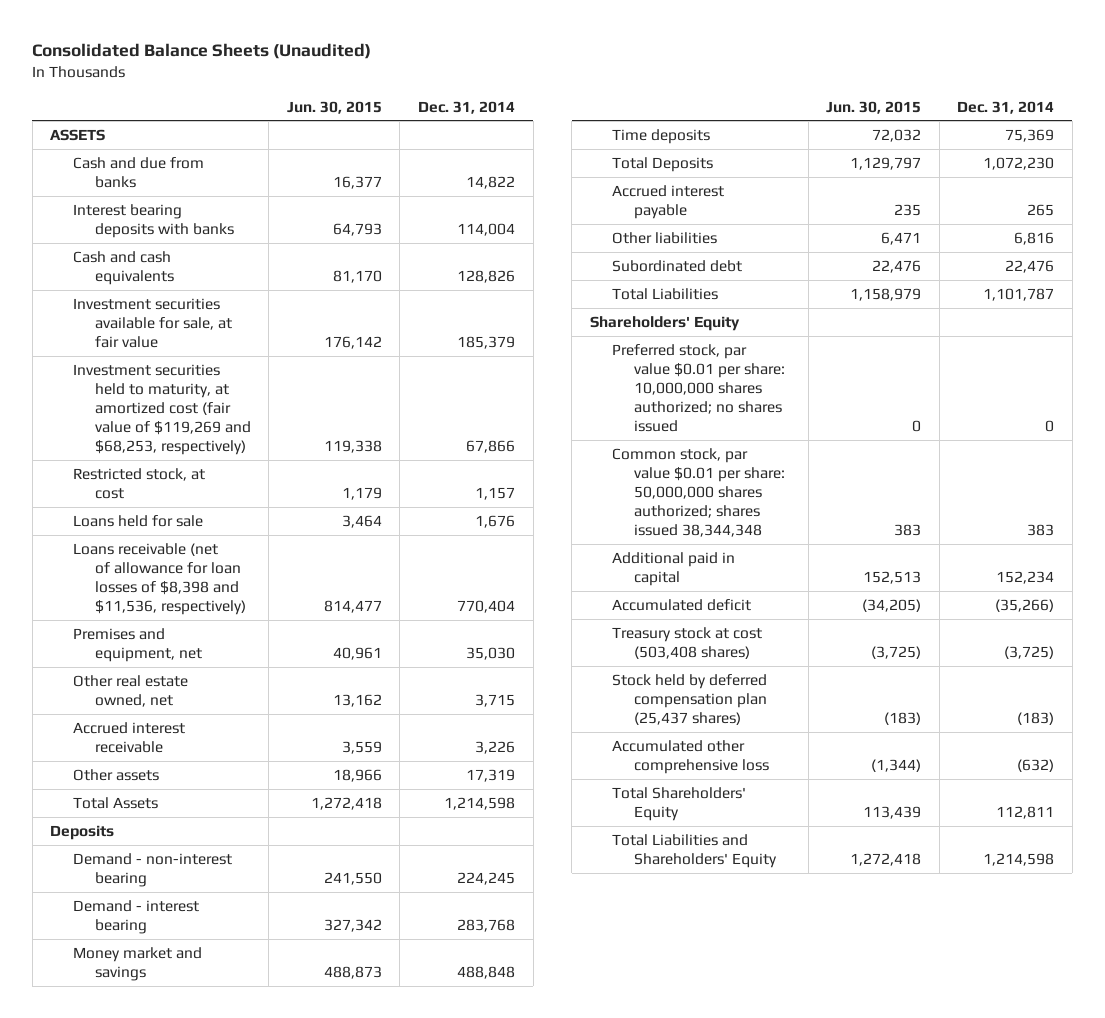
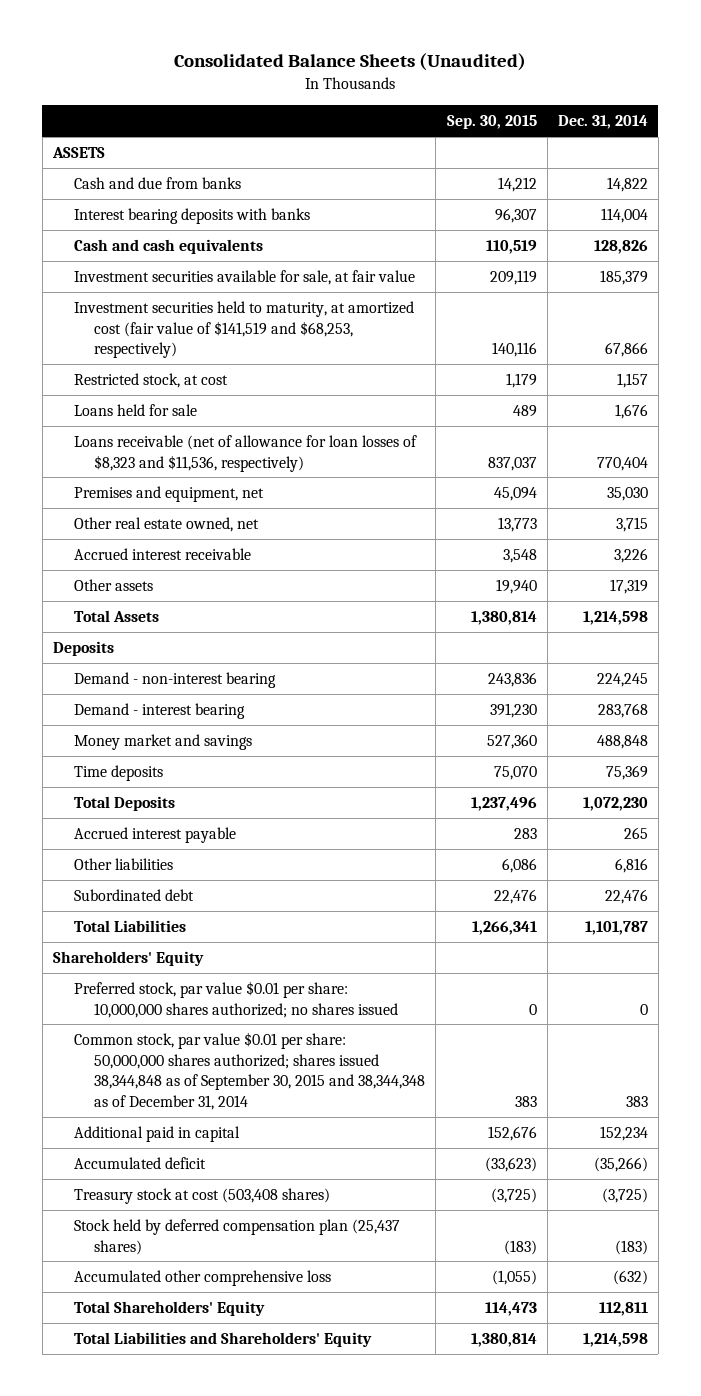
[286,100,382,114] Jun. 30, 2015 -> none
none -> [446,115,537,130] Sep. 30, 2015
[72,363,251,455] Investment securities held to maturity, at amortized cost (fair value of $119,269 and $68,253, respectively) -> [73,300,414,359] Investment securities held to maturity, at amortized cost (fair value of $141,519 and $68,253, respectively)
[72,542,246,615] Loans receivable (net of allowance for loan losses of $8,398 and $11,536, respectively) -> [73,434,417,472] Loans receivable (net of allowance for loan losses of $8,323 and $11,536, respectively)
[611,447,786,537] Common stock, par value $0.01 per share: 50,000,000 shares authorized; shares issued 38,344,348 -> [73,1031,426,1110] Common stock, par value $0.01 per share: 50,000,000 shares authorized; shares issued 38,344,848 as of September 30, 2015 and 38,344,348 as of December 31, 2014

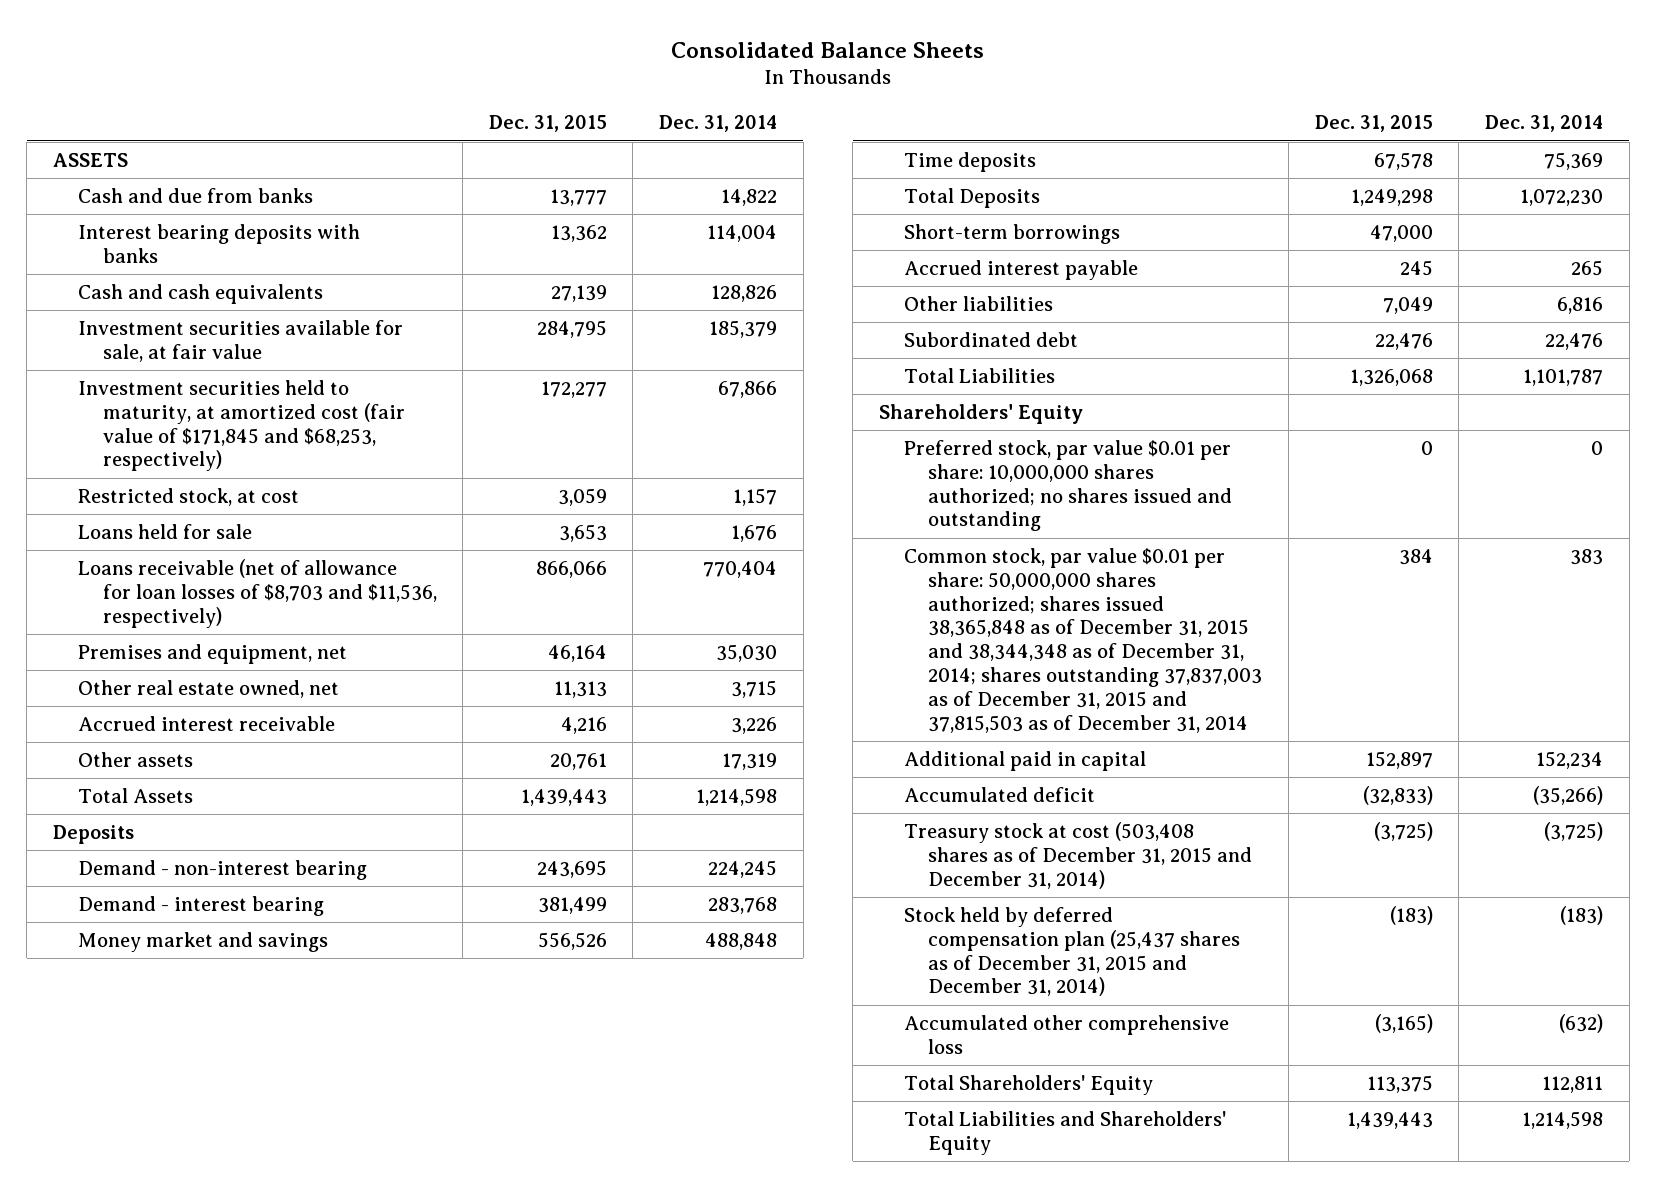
[174,53,527,72] Consolidated Balance Sheets (Unaudited) -> [670,41,984,58] Consolidated Balance Sheets
[446,115,537,130] Sep. 30, 2015 -> none
none -> [488,115,607,133] Dec. 31, 2015
[73,300,414,359] Investment securities held to maturity, at amortized cost (fair value of $141,519 and $68,253, respectively) -> [77,380,405,472] Investment securities held to maturity, at amortized cost (fair value of $171,845 and $68,253, respectively)
[73,434,417,472] Loans receivable (net of allowance for loan losses of $8,323 and $11,536, respectively) -> [77,559,437,628] Loans receivable (net of allowance for loan losses of $8,703 and $11,536, respectively)
none -> [903,224,1120,245] Short-term borrowings
[73,980,399,1018] Preferred stock, par value $0.01 per share: 10,000,000 shares authorized; no shares issued -> [903,440,1233,532] Preferred stock, par value $0.01 per share: 10,000,000 shares authorized; no shares issued and outstanding
[73,1031,426,1110] Common stock, par value $0.01 per share: 50,000,000 shares authorized; shares issued 38,344,848 as of September 30, 2015 and 38,344,348 as of December 31, 2014 -> [903,548,1263,733] Common stock, par value $0.01 per share: 50,000,000 shares authorized; shares issued 38,365,848 as of December 31, 2015 and 38,344,348 as of December 31, 2014; shares outstanding 37,837,003 as of December 31, 2015 and 37,815,503 as of December 31, 2014
[73,1187,330,1204] Treasury stock at cost (503,408 shares) -> [903,822,1253,889] Treasury stock at cost (503,408 shares as of December 31, 2015 and December 31, 2014)
[73,1218,400,1255] Stock held by deferred compensation plan (25,437 shares) -> [903,907,1241,997] Stock held by deferred compensation plan (25,437 shares as of December 31, 2015 and December 31, 2014)

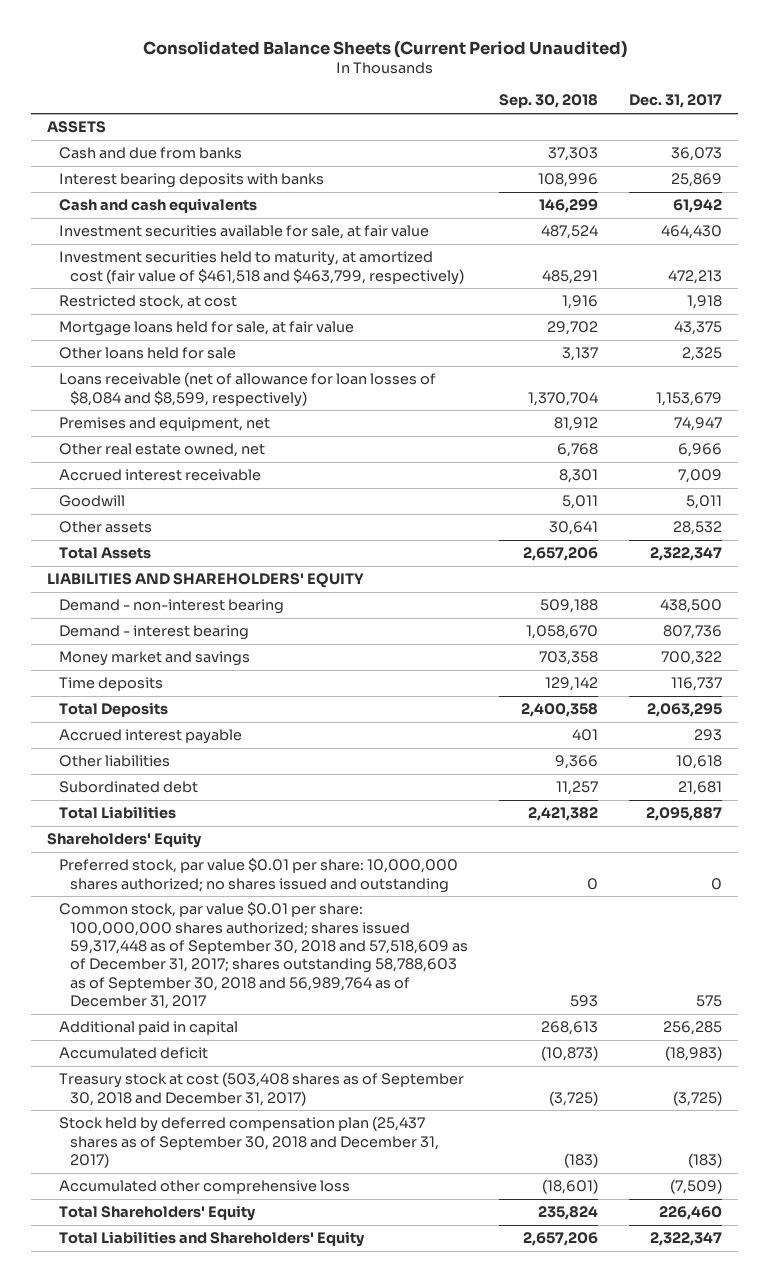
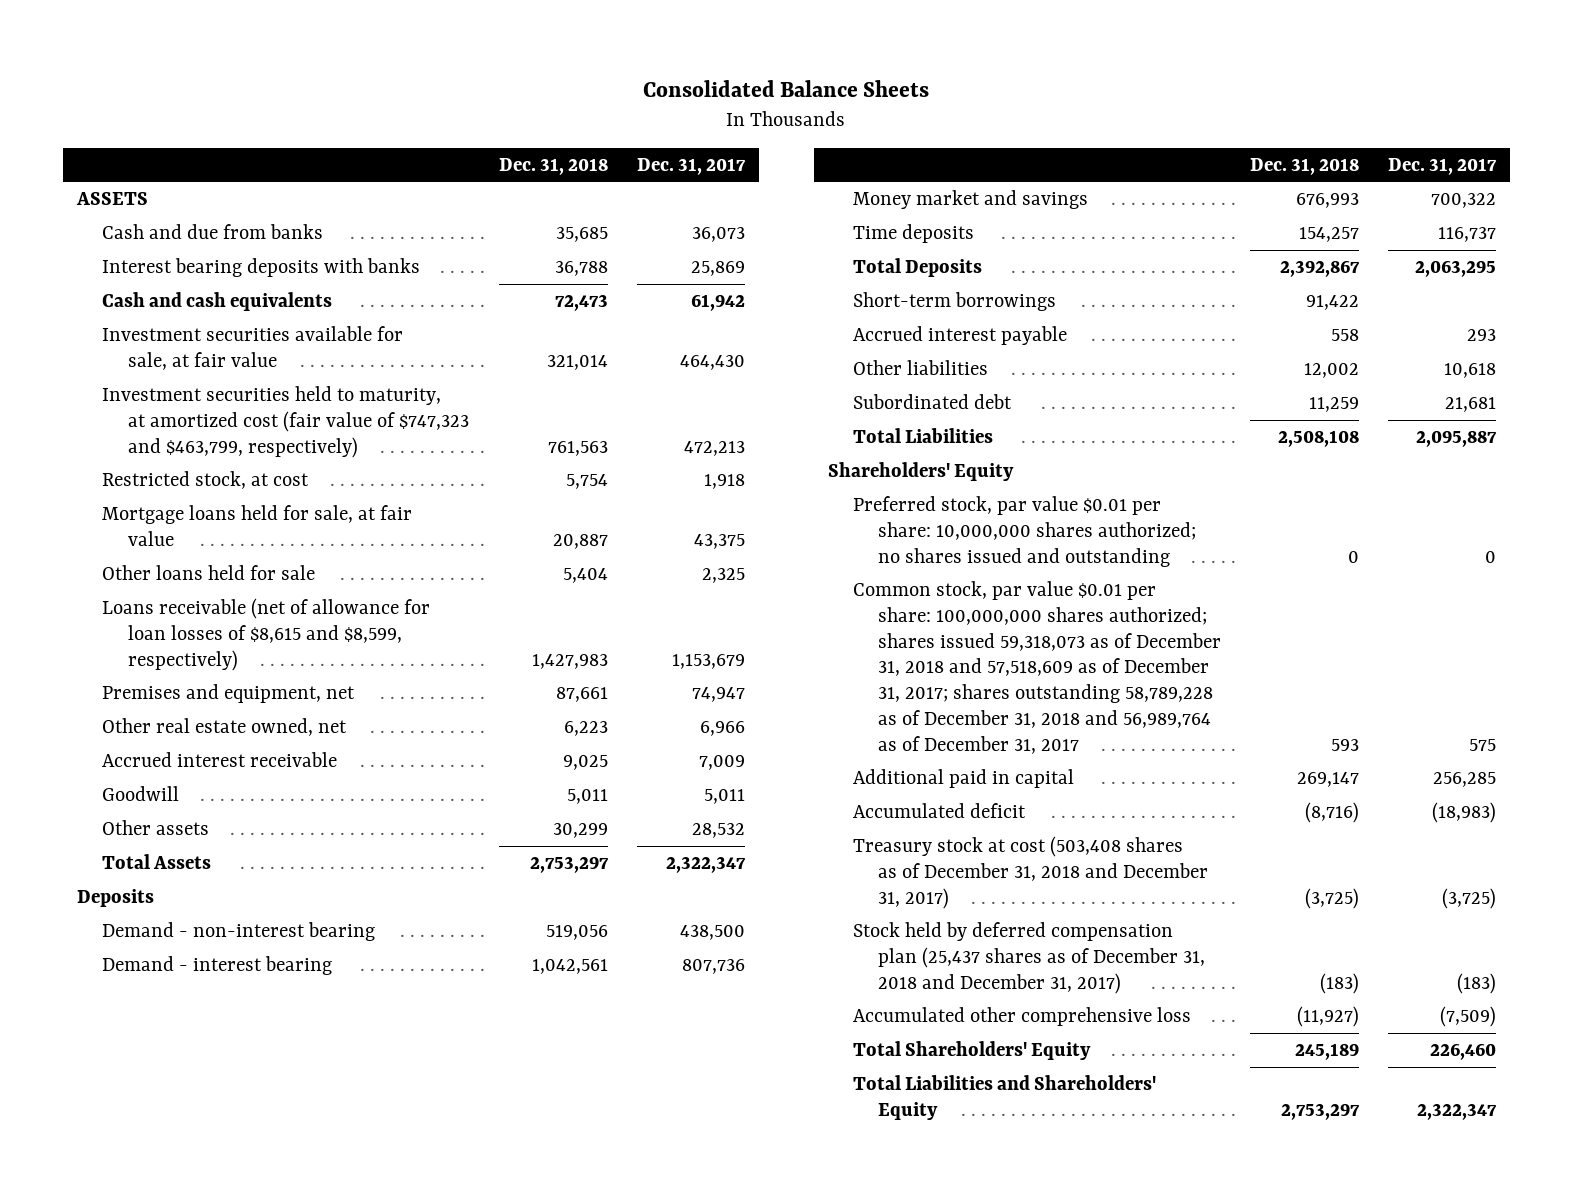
[142,40,627,58] Consolidated Balance Sheets (Current Period Unaudited) -> [643,79,930,97] Consolidated Balance Sheets
[499,94,599,109] Sep. 30, 2018 -> none
none -> [499,157,609,175] Dec. 31, 2018
[58,251,465,285] Investment securities held to maturity, at amortized cost (fair value of $461,518 and $463,799, respectively) -> [102,386,469,458] Investment securities held to maturity, at amortized cost (fair value of $747,323 and $463,799, respectively)
[58,372,436,407] Loans receivable (net of allowance for loan losses of $8,084 and $8,599, respectively) -> [102,598,431,671] Loans receivable (net of allowance for loan losses of $8,615 and $8,599, respectively)
[46,573,364,589] LIABILITIES AND SHAREHOLDERS' EQUITY -> none
none -> [77,889,155,908] Deposits
none -> [853,292,1057,312] Short-term borrowings
[58,902,469,1009] Common stock, par value $0.01 per share: 100,000,000 shares authorized; shares issued 59,317,448 as of September 30, 2018 and 57,518,609 as of December 31, 2017; shares outstanding 58,788,603 as of September 30, 2018 and 56,989,764 as of December 31, 2017 -> [853,581,1222,754] Common stock, par value $0.01 per share: 100,000,000 shares authorized; shares issued 59,318,073 as of December 31, 2018 and 57,518,609 as of December 31, 2017; shares outstanding 58,789,228 as of December 31, 2018 and 56,989,764 as of December 31, 2017
[58,1072,464,1106] Treasury stock at cost (503,408 shares as of September 30, 2018 and December 31, 2017) -> [853,836,1209,909] Treasury stock at cost (503,408 shares as of December 31, 2018 and December 31, 2017)
[58,1116,440,1168] Stock held by deferred compensation plan (25,437 shares as of September 30, 2018 and December 31, 2017) -> [853,922,1206,994] Stock held by deferred compensation plan (25,437 shares as of December 31, 2018 and December 31, 2017)

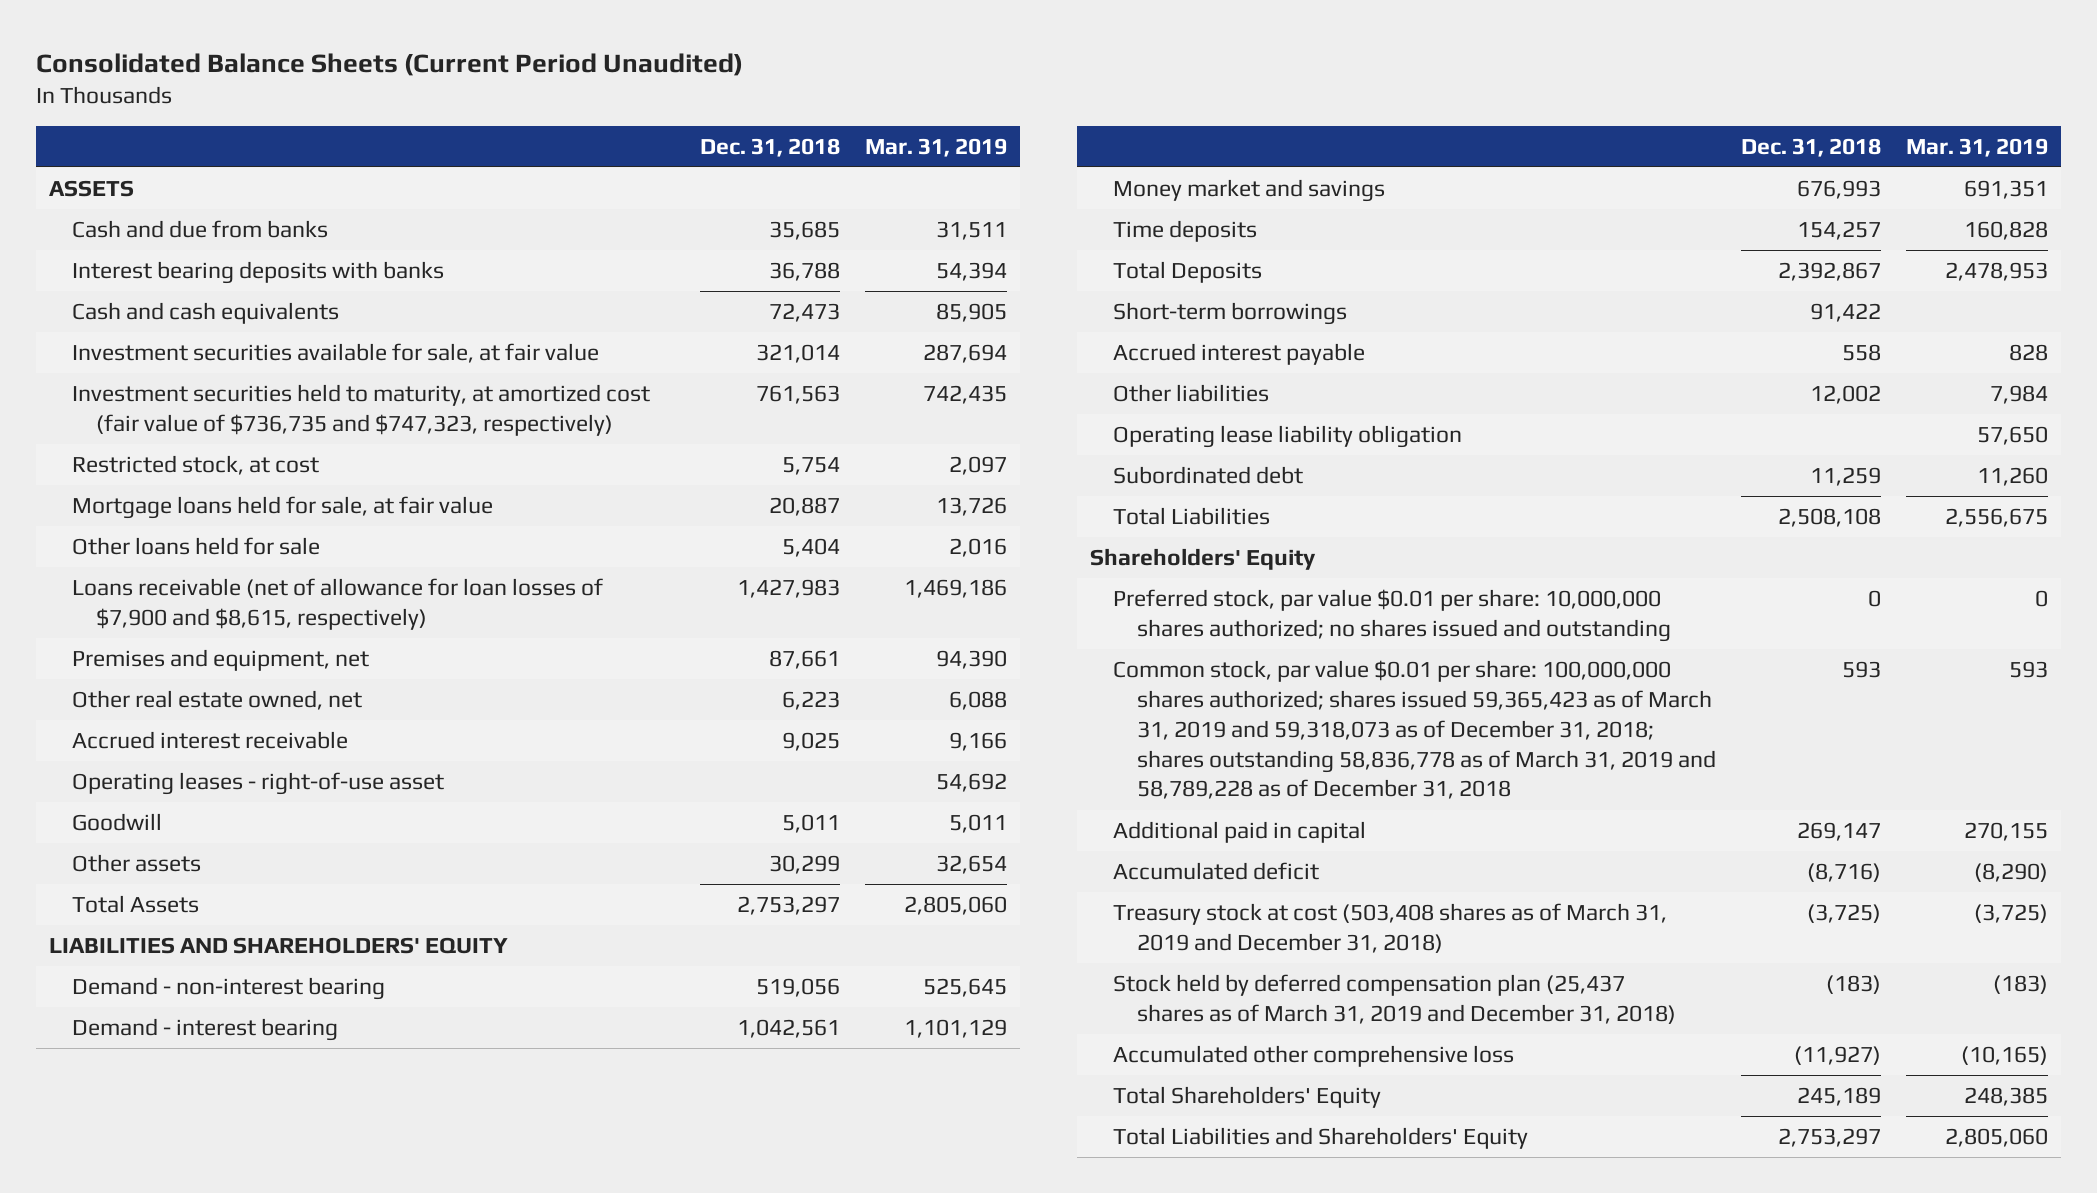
[643,79,930,97] Consolidated Balance Sheets -> [36,52,744,76] Consolidated Balance Sheets (Current Period Unaudited)
[636,157,746,175] Dec. 31, 2017 -> none
none -> [865,137,1008,157] Mar. 31, 2019
[102,386,469,458] Investment securities held to maturity, at amortized cost (fair value of $747,323 and $463,799, respectively) -> [72,384,651,436] Investment securities held to maturity, at amortized cost (fair value of $736,735 and $747,323, respectively)
[102,598,431,671] Loans receivable (net of allowance for loan losses of $8,615 and $8,599, respectively) -> [72,578,604,630] Loans receivable (net of allowance for loan losses of $7,900 and $8,615, respectively)
none -> [72,772,445,796] Operating leases - right-of-use asset
[77,889,155,908] Deposits -> none
none -> [48,937,508,955] LIABILITIES AND SHAREHOLDERS' EQUITY
none -> [1113,425,1463,449] Operating lease liability obligation
[853,581,1222,754] Common stock, par value $0.01 per share: 100,000,000 shares authorized; shares issued 59,318,073 as of December 31, 2018 and 57,518,609 as of December 31, 2017; shares outstanding 58,789,228 as of December 31, 2018 and 56,989,764 as of December 31, 2017 -> [1113,660,1716,800] Common stock, par value $0.01 per share: 100,000,000 shares authorized; shares issued 59,365,423 as of March 31, 2019 and 59,318,073 as of December 31, 2018; shares outstanding 58,836,778 as of March 31, 2019 and 58,789,228 as of December 31, 2018
[853,836,1209,909] Treasury stock at cost (503,408 shares as of December 31, 2018 and December 31, 2017) -> [1113,903,1668,953] Treasury stock at cost (503,408 shares as of March 31, 2019 and December 31, 2018)
[853,922,1206,994] Stock held by deferred compensation plan (25,437 shares as of December 31, 2018 and December 31, 2017) -> [1113,974,1676,1024] Stock held by deferred compensation plan (25,437 shares as of March 31, 2019 and December 31, 2018)

